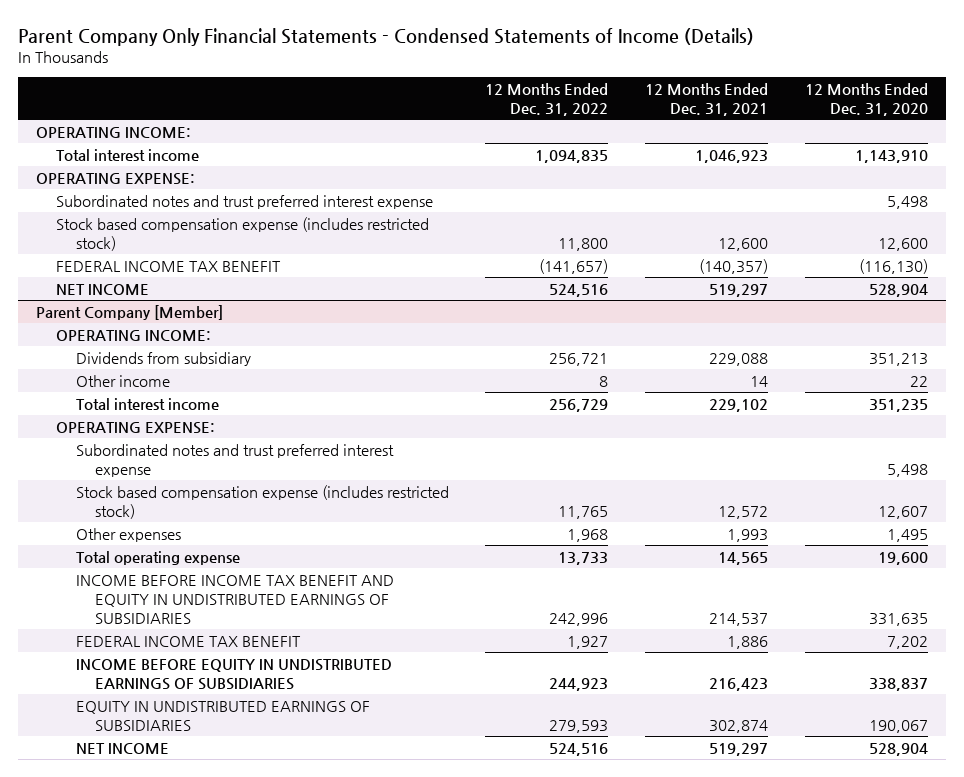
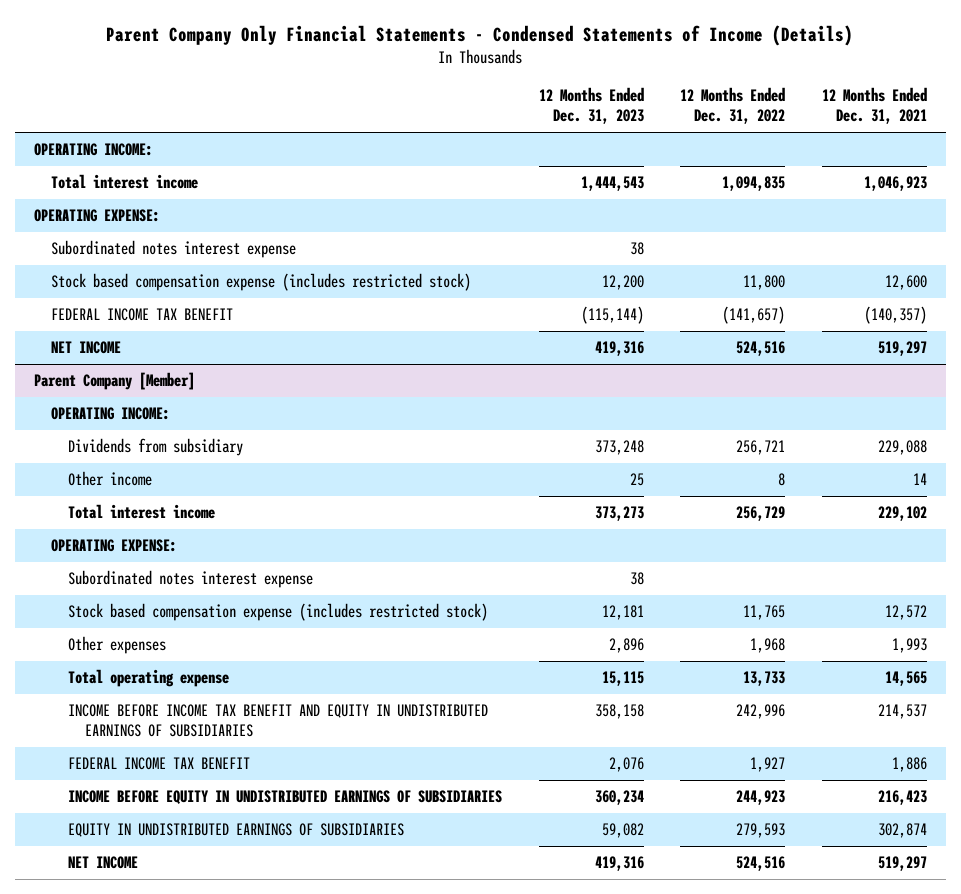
[805,82,929,117] 12 Months Ended Dec. 31, 2020 -> none
none -> [538,86,644,125] 12 Months Ended Dec. 31, 2023
[56,194,434,209] Subordinated notes and trust preferred interest expense -> [50,239,296,258] Subordinated notes interest expense
[75,443,394,477] Subordinated notes and trust preferred interest expense -> [67,569,313,588] Subordinated notes interest expense

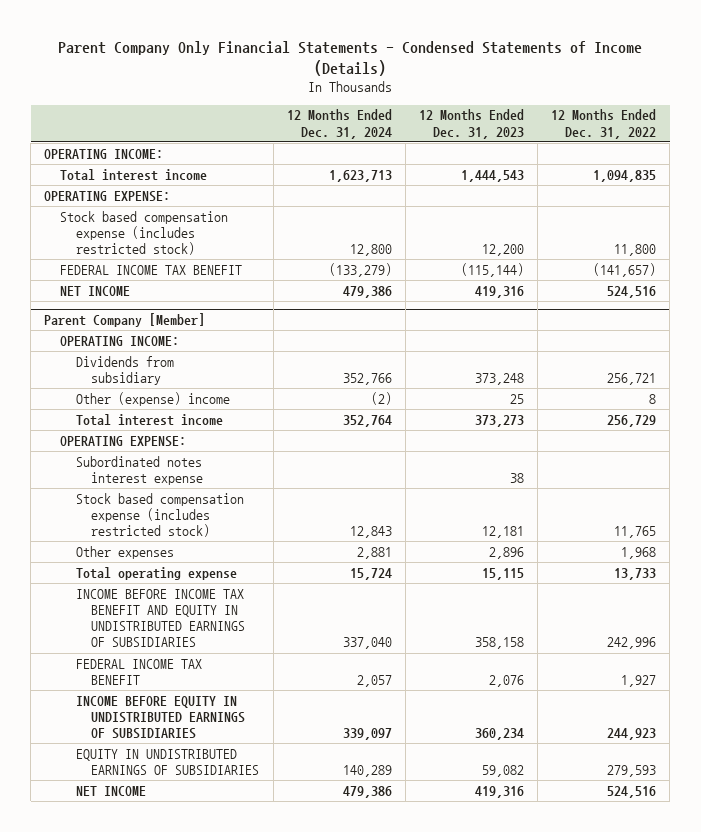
[822,86,928,125] 12 Months Ended Dec. 31, 2021 -> none
none -> [286,109,392,139] 12 Months Ended Dec. 31, 2024
[50,239,296,258] Subordinated notes interest expense -> none
[67,470,152,486] Other income -> [75,391,230,406] Other (expense) income

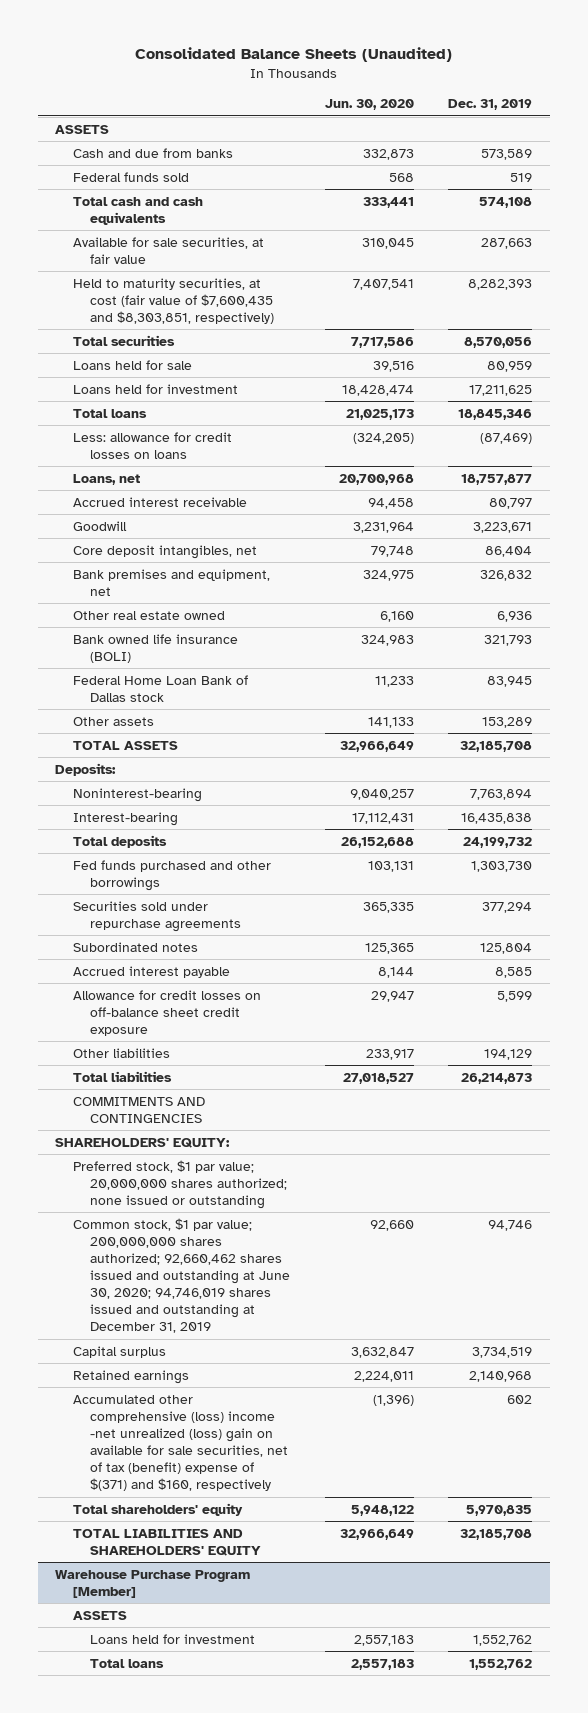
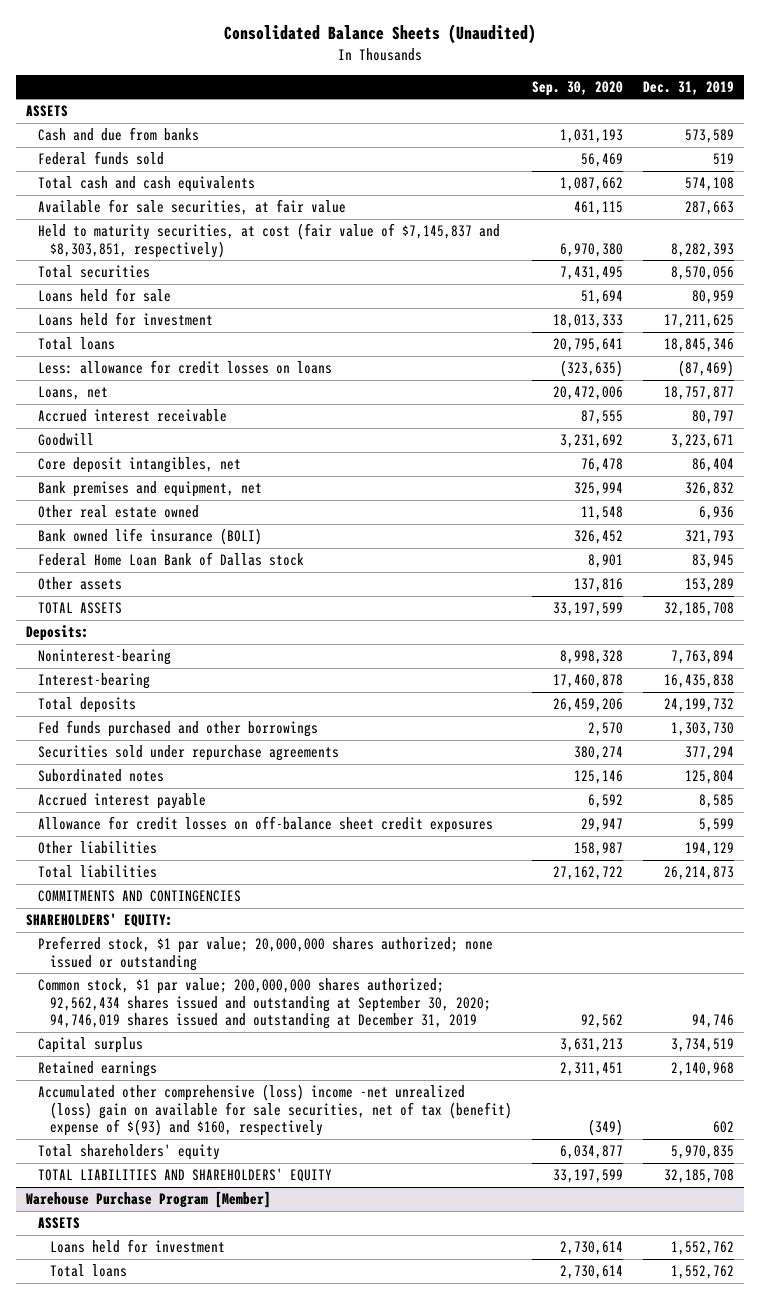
[324,99,414,111] Jun. 30, 2020 -> none
none -> [532,80,624,96] Sep. 30, 2020
[72,277,274,324] Held to maturity securities, at cost (fair value of $7,600,435 and $8,303,851, respectively) -> [38,223,501,258] Held to maturity securities, at cost (fair value of $7,145,837 and $8,303,851, respectively)
[72,989,261,1036] Allowance for credit losses on off-balance sheet credit exposure -> [38,816,494,834] Allowance for credit losses on off-balance sheet credit exposures
[72,1217,290,1334] Common stock, $1 par value; 200,000,000 shares authorized; 92,660,462 shares issued and outstanding at June 30, 2020; 94,746,019 shares issued and outstanding at December 31, 2019 -> [38,978,492,1029] Common stock, $1 par value; 200,000,000 shares authorized; 92,562,434 shares issued and outstanding at September 30, 2020; 94,746,019 shares issued and outstanding at December 31, 2019
[72,1394,288,1492] Accumulated other comprehensive (loss) income -net unrealized (loss) gain on available for sale securities, net of tax (benefit) expense of $(371) and $160, respectively -> [38,1084,513,1136] Accumulated other comprehensive (loss) income -net unrealized (loss) gain on available for sale securities, net of tax (benefit) expense of $(93) and $160, respectively

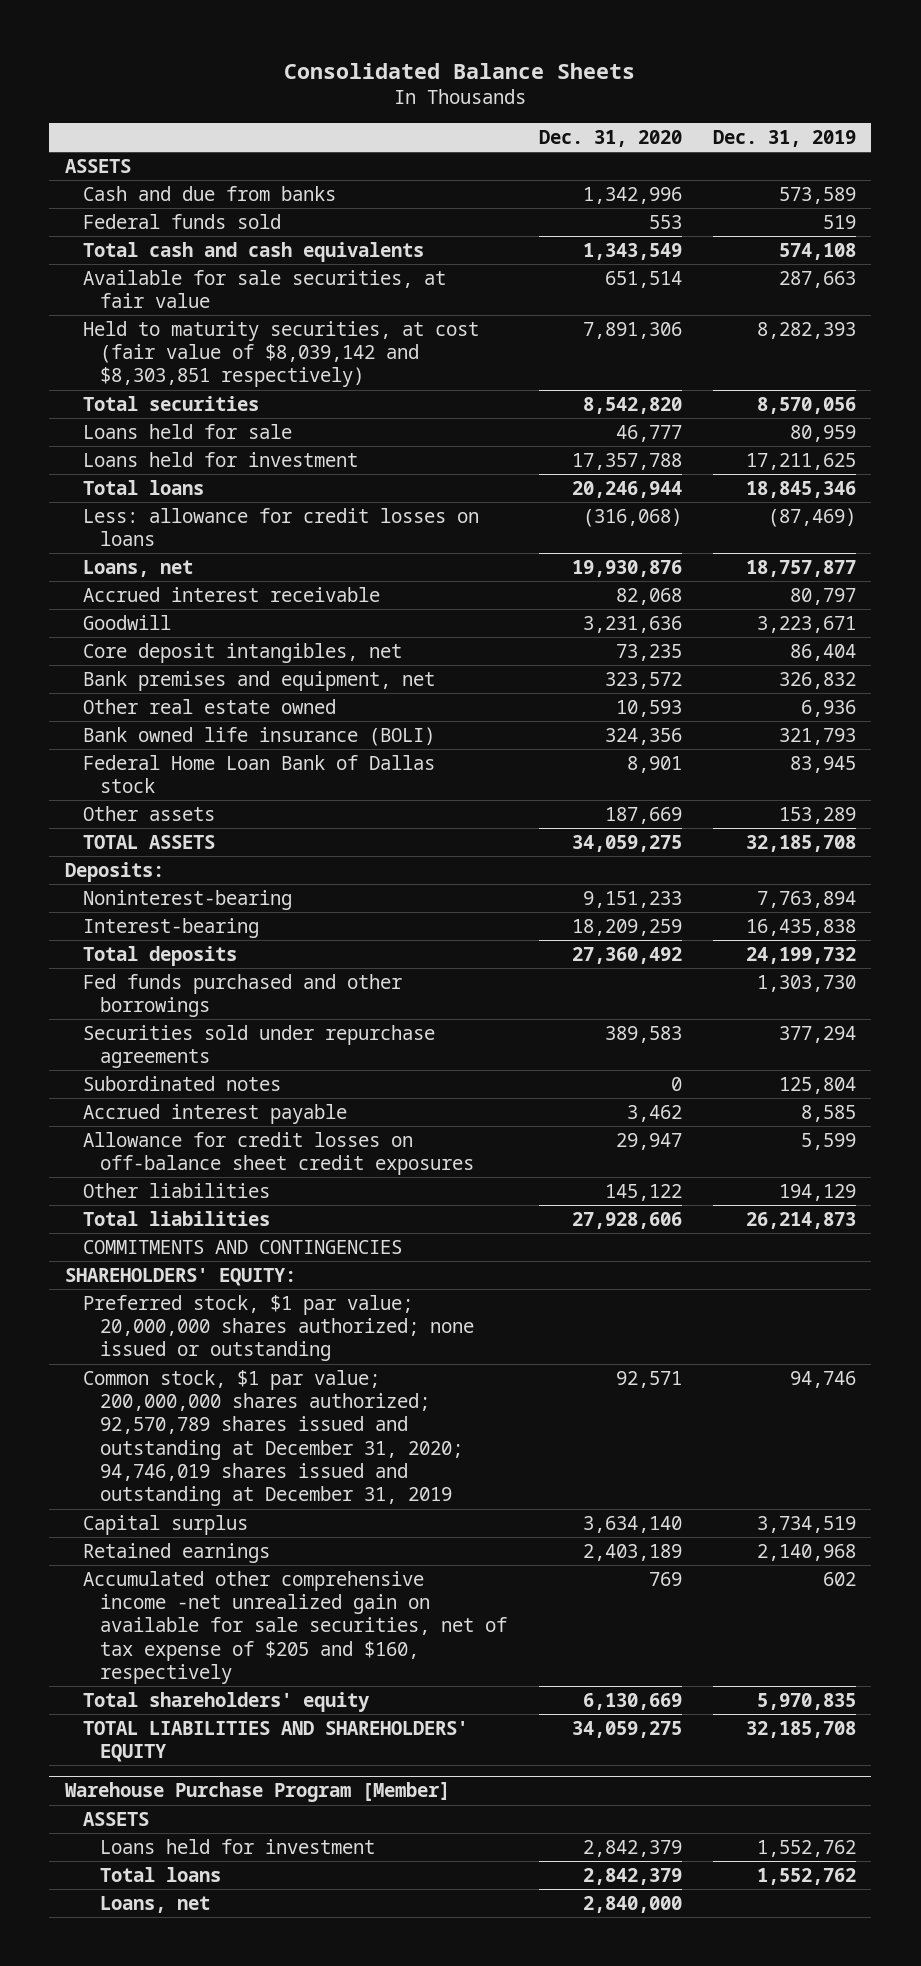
[224,24,537,45] Consolidated Balance Sheets (Unaudited) -> [284,62,636,79] Consolidated Balance Sheets
[532,80,624,96] Sep. 30, 2020 -> none
none -> [538,129,682,147] Dec. 31, 2020
[38,223,501,258] Held to maturity securities, at cost (fair value of $7,145,837 and $8,303,851, respectively) -> [82,320,479,388] Held to maturity securities, at cost (fair value of $8,039,142 and $8,303,851 respectively)
[38,978,492,1029] Common stock, $1 par value; 200,000,000 shares authorized; 92,562,434 shares issued and outstanding at September 30, 2020; 94,746,019 shares issued and outstanding at December 31, 2019 -> [82,1369,464,1507] Common stock, $1 par value; 200,000,000 shares authorized; 92,570,789 shares issued and outstanding at December 31, 2020; 94,746,019 shares issued and outstanding at December 31, 2019
[38,1084,513,1136] Accumulated other comprehensive (loss) income -net unrealized (loss) gain on available for sale securities, net of tax (benefit) expense of $(93) and $160, respectively -> [82,1570,508,1685] Accumulated other comprehensive income -net unrealized gain on available for sale securities, net of tax expense of $205 and $160, respectively
none -> [100,1895,211,1913] Loans, net

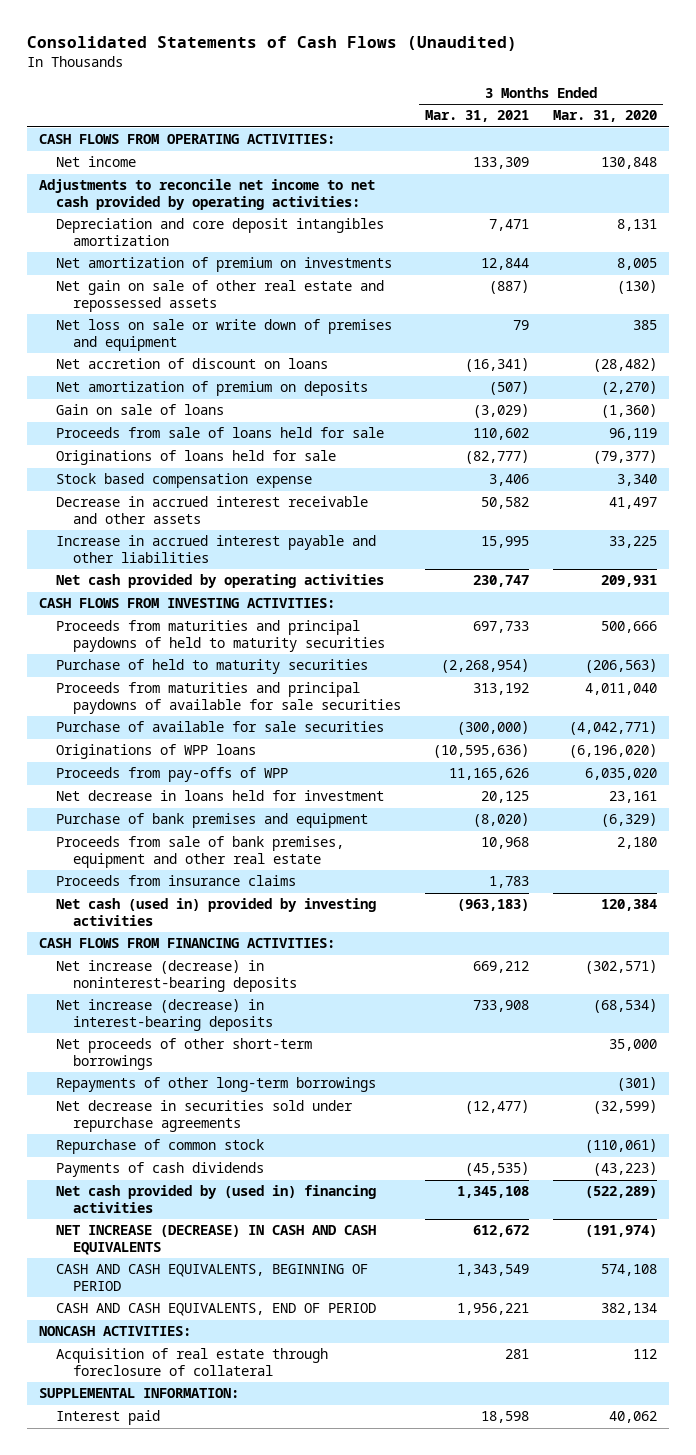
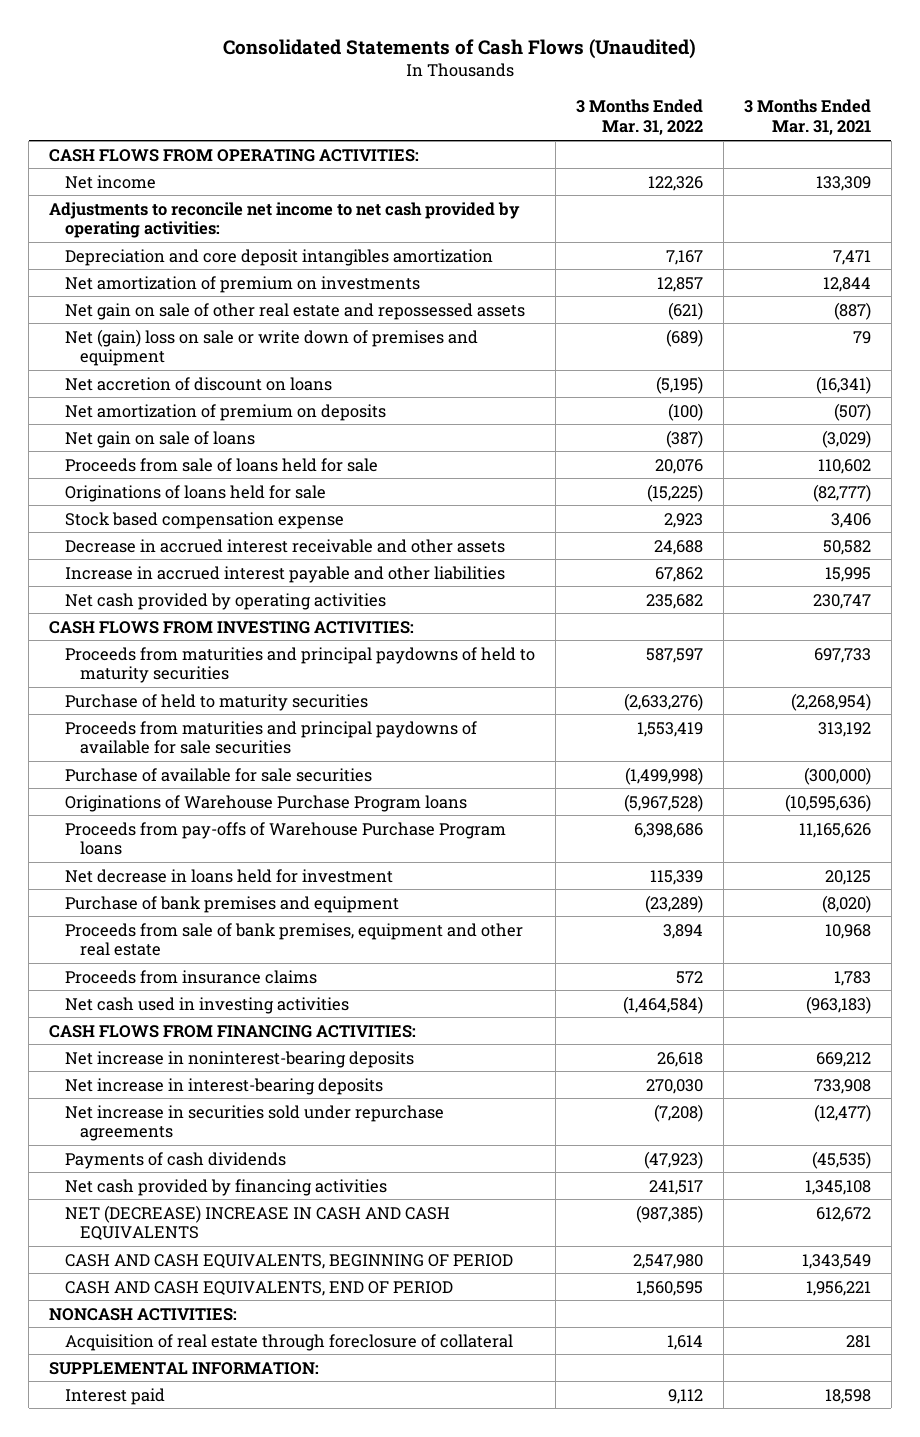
[553,110,658,123] Mar. 31, 2020 -> none
none -> [575,99,703,136] 3 Months Ended Mar. 31, 2022
[56,319,393,351] Net loss on sale or write down of premises and equipment -> [64,328,478,367] Net (gain) loss on sale or write down of premises and equipment
[56,404,225,416] Gain on sale of loans -> [64,430,255,448] Net gain on sale of loans
[56,744,257,760] Originations of WPP loans -> [64,794,467,812] Originations of Warehouse Purchase Program loans
[56,767,289,783] Proceeds from pay-offs of WPP -> [64,821,506,856] Proceeds from pay-offs of Warehouse Purchase Program loans
[56,898,377,926] Net cash (used in) provided by investing activities -> [64,996,349,1014] Net cash used in investing activities
[56,1038,313,1070] Net proceeds of other short-term borrowings -> none
[56,1077,377,1093] Repayments of other long-term borrowings -> none
[56,1139,265,1155] Repurchase of common stock -> none
[56,960,298,992] Net increase (decrease) in noninterest-bearing deposits -> [64,1050,414,1068] Net increase in noninterest-bearing deposits
[56,999,274,1031] Net increase (decrease) in interest-bearing deposits -> [64,1077,383,1095] Net increase in interest-bearing deposits
[56,1100,354,1132] Net decrease in securities sold under repurchase agreements -> [64,1104,444,1142] Net increase in securities sold under repurchase agreements
[56,1185,377,1213] Net cash provided by (used in) financing activities -> [64,1178,387,1196] Net cash provided by financing activities
[56,1225,377,1255] NET INCREASE (DECREASE) IN CASH AND CASH EQUIVALENTS -> [64,1204,450,1241] NET (DECREASE) INCREASE IN CASH AND CASH EQUIVALENTS

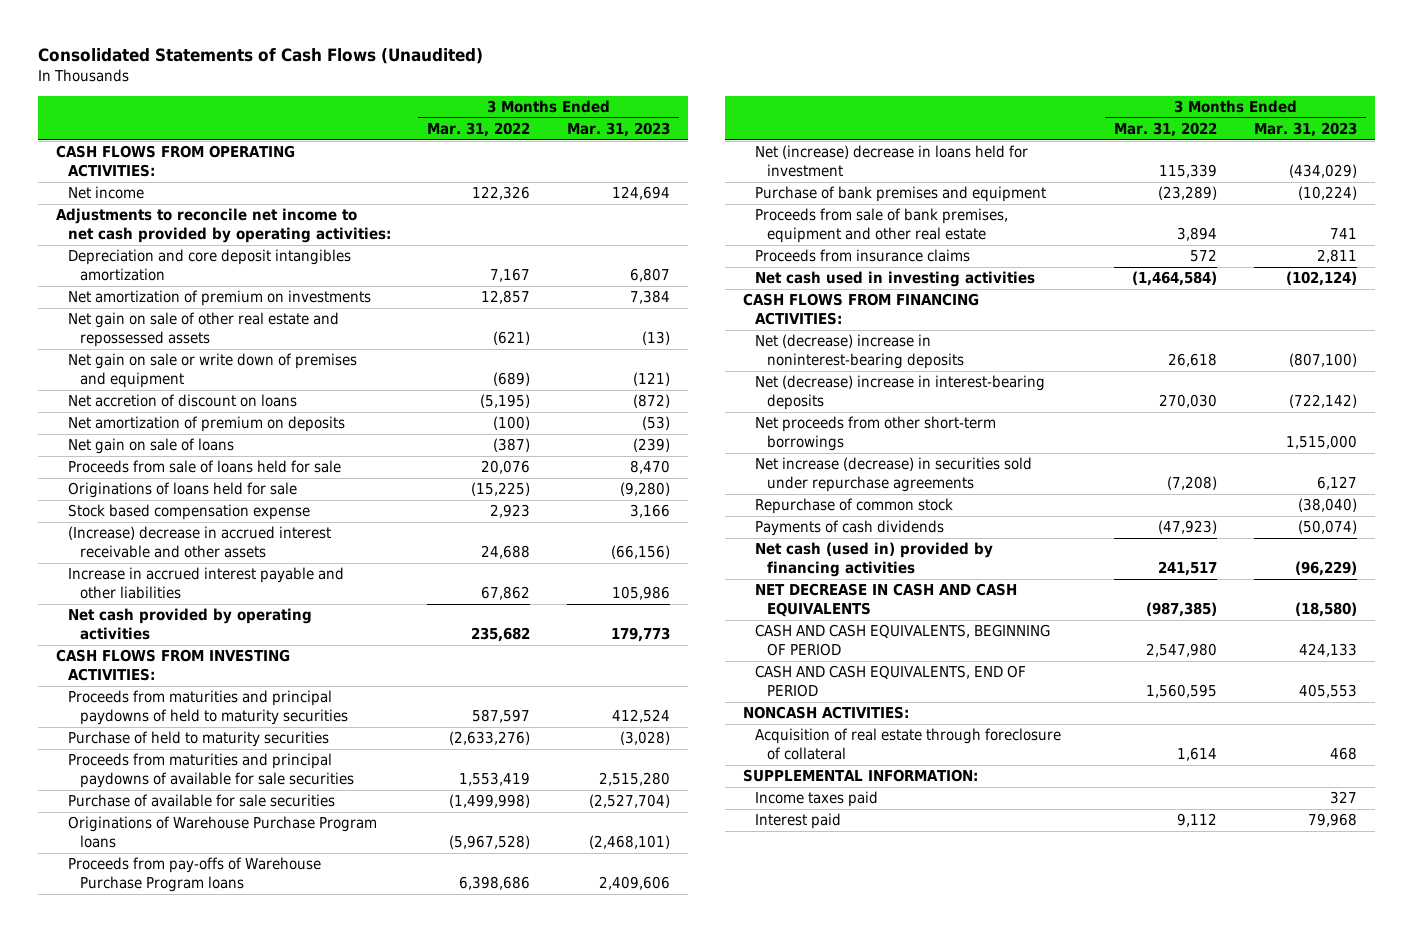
[743,99,871,136] 3 Months Ended Mar. 31, 2021 -> none
none -> [566,122,670,138] Mar. 31, 2023
[64,328,478,367] Net (gain) loss on sale or write down of premises and equipment -> [67,353,357,388] Net gain on sale or write down of premises and equipment
[64,538,505,553] Decrease in accrued interest receivable and other assets -> [67,526,331,558] (Increase) decrease in accrued interest receivable and other assets
[64,868,393,883] Net decrease in loans held for investment -> [755,145,1029,177] Net (increase) decrease in loans held for investment
[64,1050,414,1068] Net increase in noninterest-bearing deposits -> [755,334,965,369] Net (decrease) increase in noninterest-bearing deposits
[64,1077,383,1095] Net increase in interest-bearing deposits -> [755,375,1046,410] Net (decrease) increase in interest-bearing deposits
none -> [755,416,997,451] Net proceeds from other short-term borrowings
[64,1104,444,1142] Net increase in securities sold under repurchase agreements -> [755,457,1033,492] Net increase (decrease) in securities sold under repurchase agreements
none -> [755,498,954,515] Repurchase of common stock
[64,1178,387,1196] Net cash provided by financing activities -> [755,542,994,577] Net cash (used in) provided by financing activities
[64,1204,450,1241] NET (DECREASE) INCREASE IN CASH AND CASH EQUIVALENTS -> [755,583,1018,617] NET DECREASE IN CASH AND CASH EQUIVALENTS
none -> [755,791,879,808] Income taxes paid

